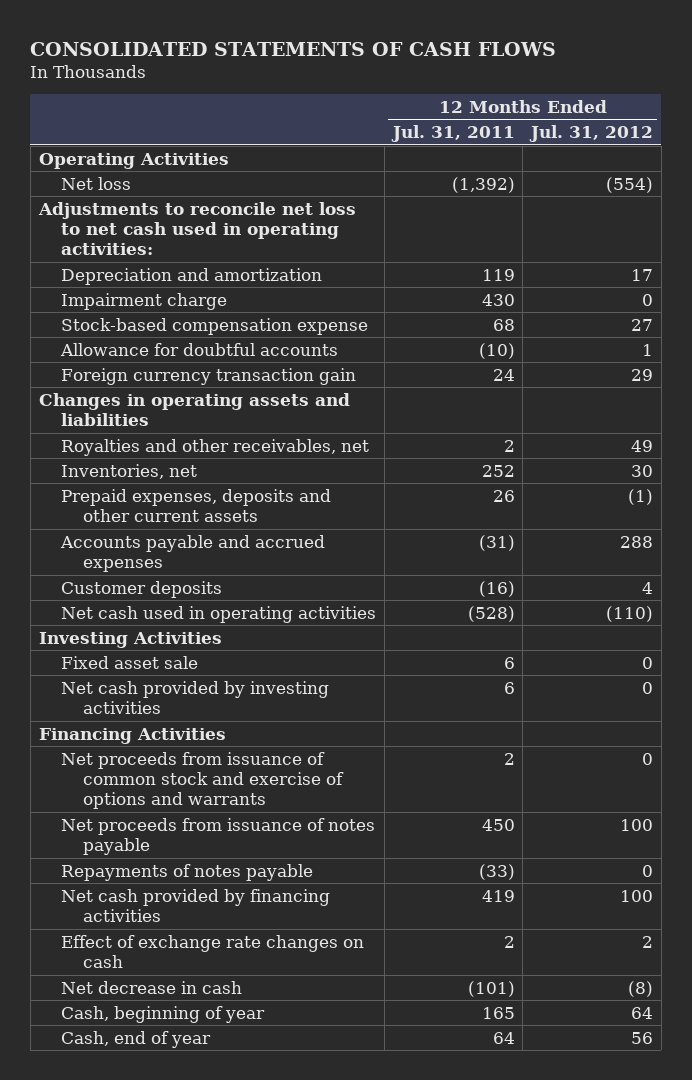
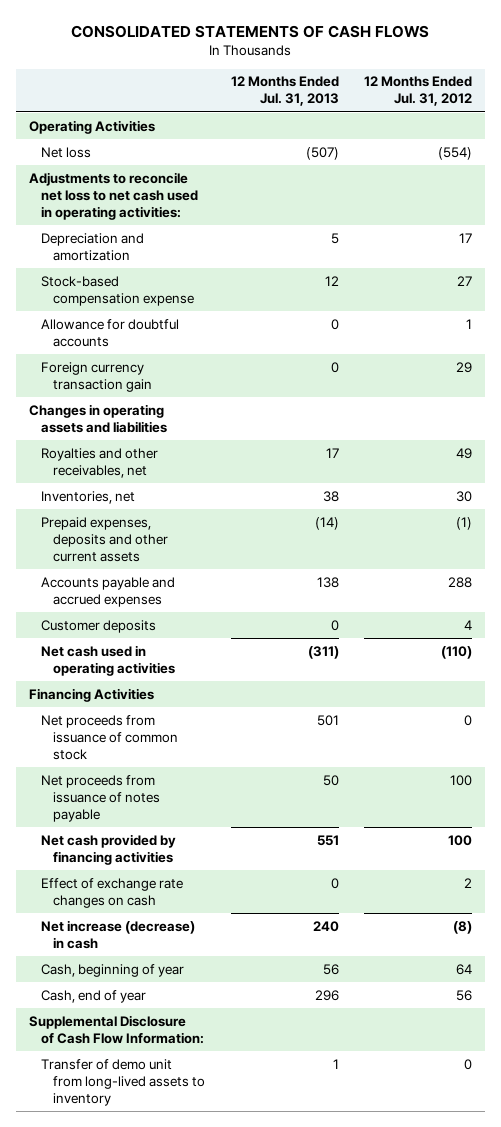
[390,124,515,142] Jul. 31, 2011 -> none
none -> [230,76,339,107] 12 Months Ended Jul. 31, 2013
[60,292,227,310] Impairment charge -> none
[38,631,222,648] Investing Activities -> none
[60,655,198,669] Fixed asset sale -> none
[60,680,329,714] Net cash provided by investing activities -> none
[60,751,345,810] Net proceeds from issuance of common stock and exercise of options and warrants -> [41,714,179,760] Net proceeds from issuance of common stock
[60,863,313,881] Repayments of notes payable -> none
[60,980,242,994] Net decrease in cash -> [41,919,196,949] Net increase (decrease) in cash
none -> [28,1014,205,1044] Supplemental Disclosure of Cash Flow Information:
none -> [41,1058,206,1106] Transfer of demo unit from long-lived assets to inventory

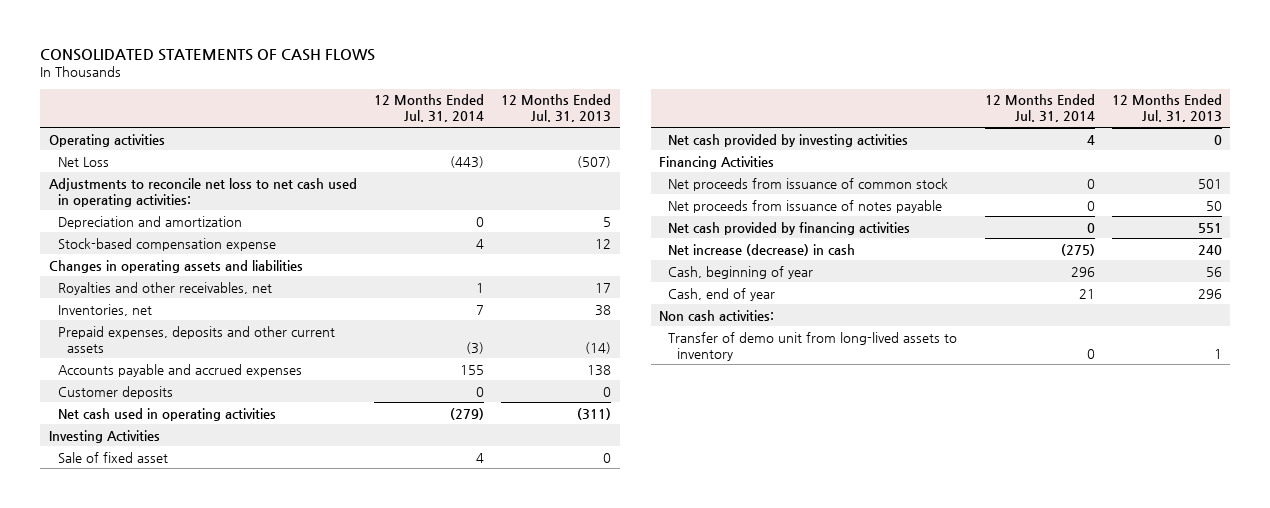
[363,76,472,107] 12 Months Ended Jul. 31, 2012 -> none
none -> [373,94,484,123] 12 Months Ended Jul. 31, 2014
[28,119,155,134] Operating Activities -> [48,133,165,147] Operating activities
[41,146,92,158] Net loss -> [57,156,109,167] Net Loss
[41,318,180,347] Allowance for doubtful accounts -> none
[41,361,153,392] Foreign currency transaction gain -> none
none -> [48,429,160,443] Investing Activities
none -> [57,451,168,463] Sale of fixed asset
none -> [668,133,909,147] Net cash provided by investing activities
[41,877,184,908] Effect of exchange rate changes on cash -> none
[28,1014,205,1044] Supplemental Disclosure of Cash Flow Information: -> none
none -> [659,309,775,321] Non cash activities:

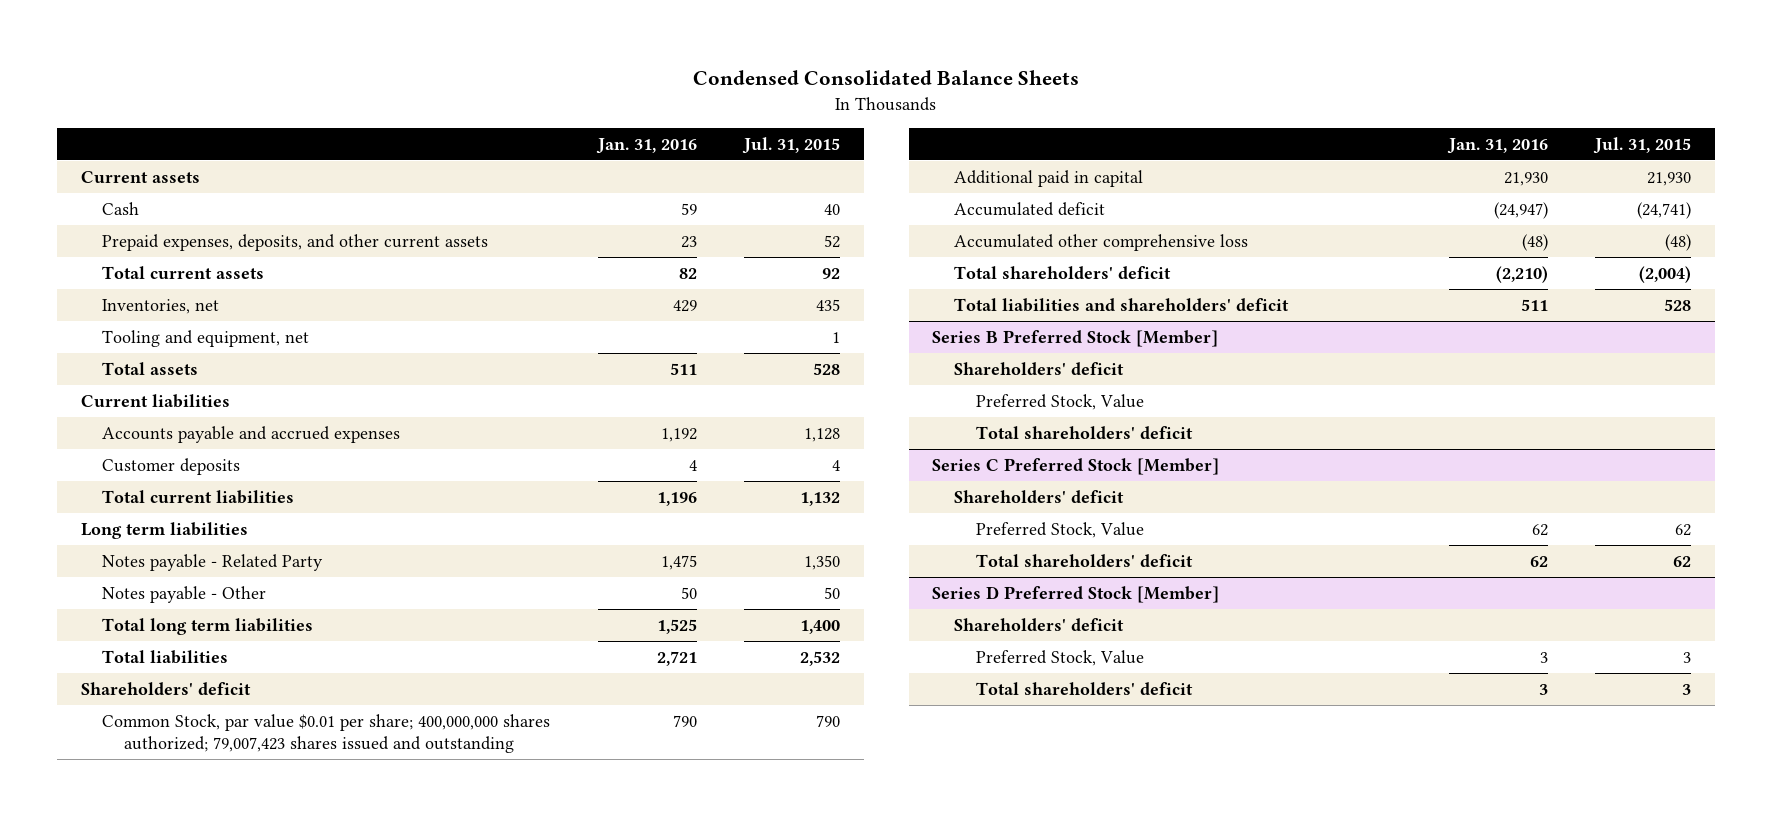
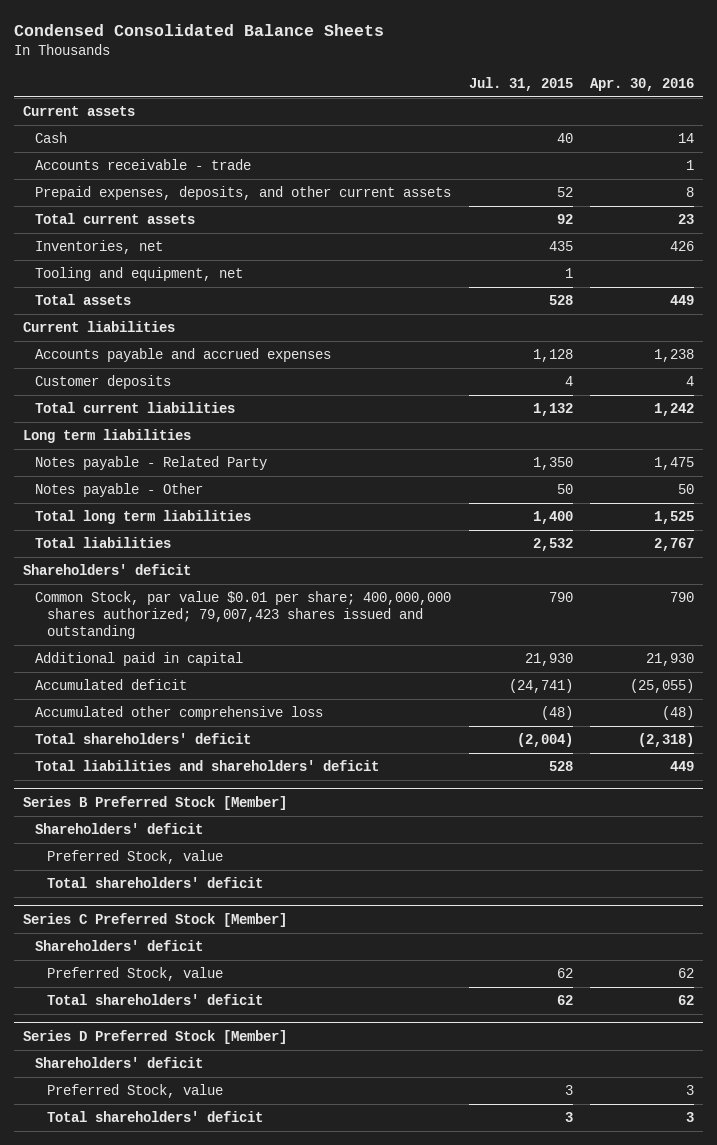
[595,137,697,154] Jan. 31, 2016 -> none
none -> [590,77,695,91] Apr. 30, 2016
none -> [35,159,252,171] Accounts receivable - trade
[975,393,1144,410] Preferred Stock, Value -> [47,850,224,865] Preferred Stock, value
[975,521,1144,538] Preferred Stock, Value -> [47,967,224,982] Preferred Stock, value
[975,649,1144,666] Preferred Stock, Value -> [47,1084,224,1099] Preferred Stock, value

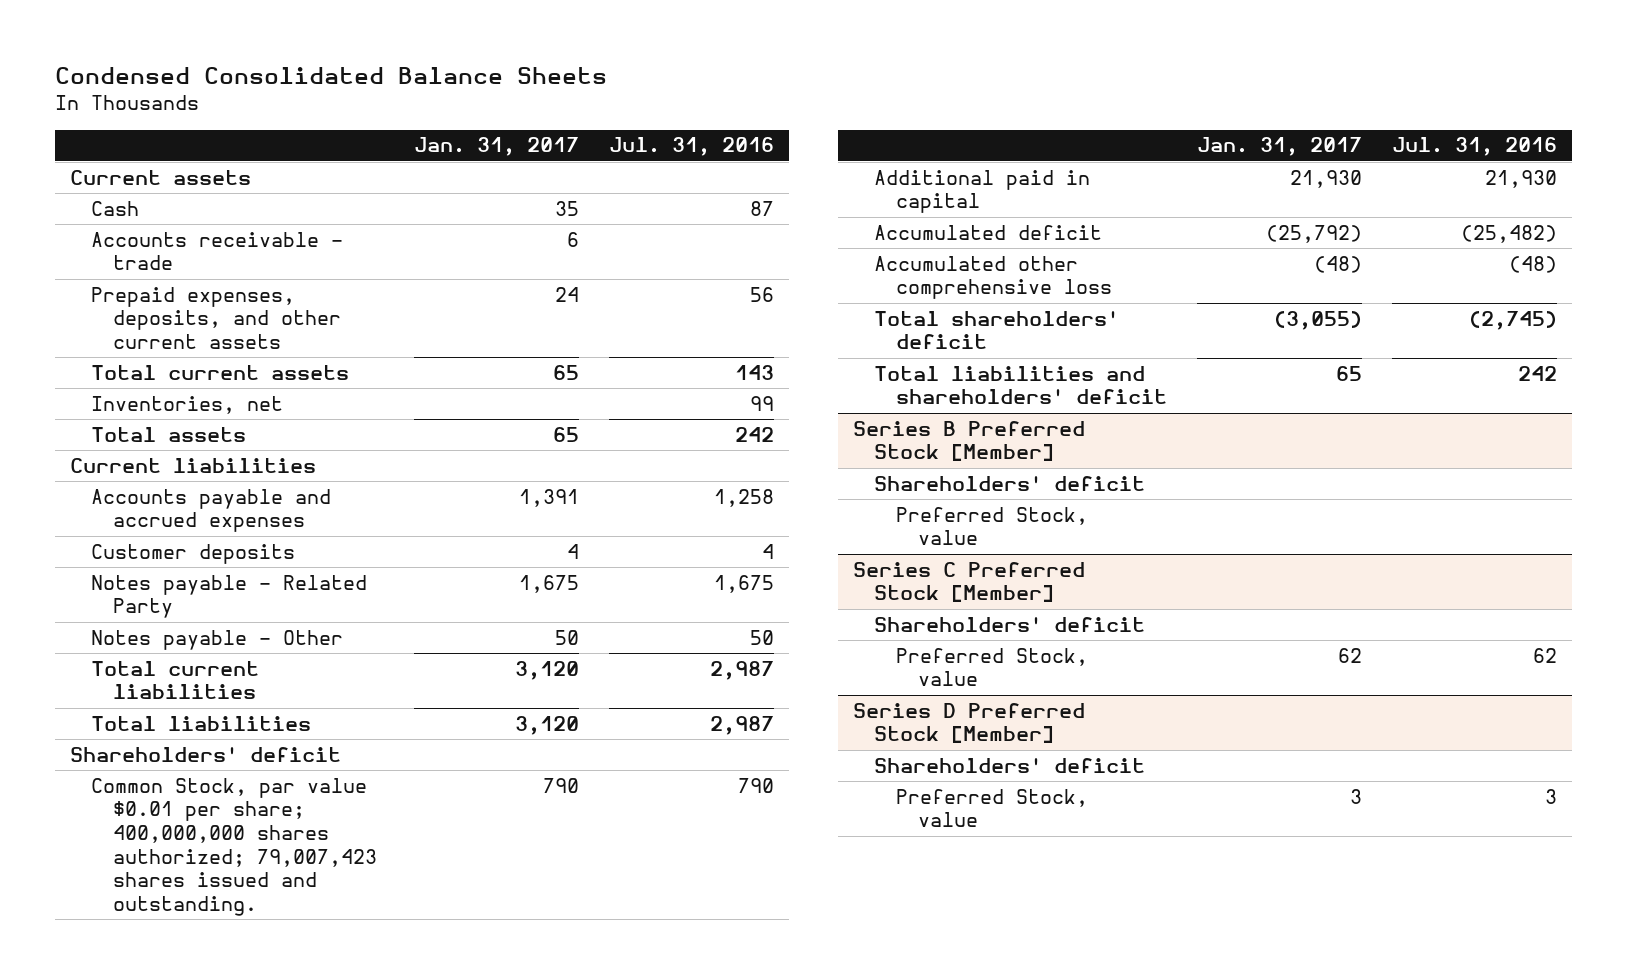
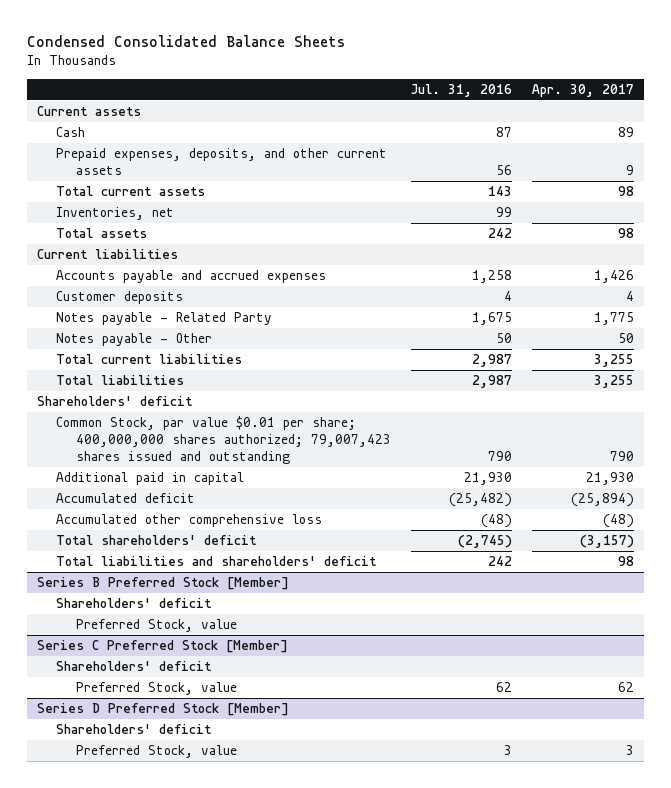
[414,137,580,157] Jan. 31, 2017 -> none
none -> [532,83,635,97] Apr. 30, 2017
[91,231,344,271] Accounts receivable - trade -> none
[91,777,378,916] Common Stock, par value $0.01 per share; 400,000,000 shares authorized; 79,007,423 shares issued and outstanding. -> [56,416,392,465] Common Stock, par value $0.01 per share; 400,000,000 shares authorized; 79,007,423 shares issued and outstanding

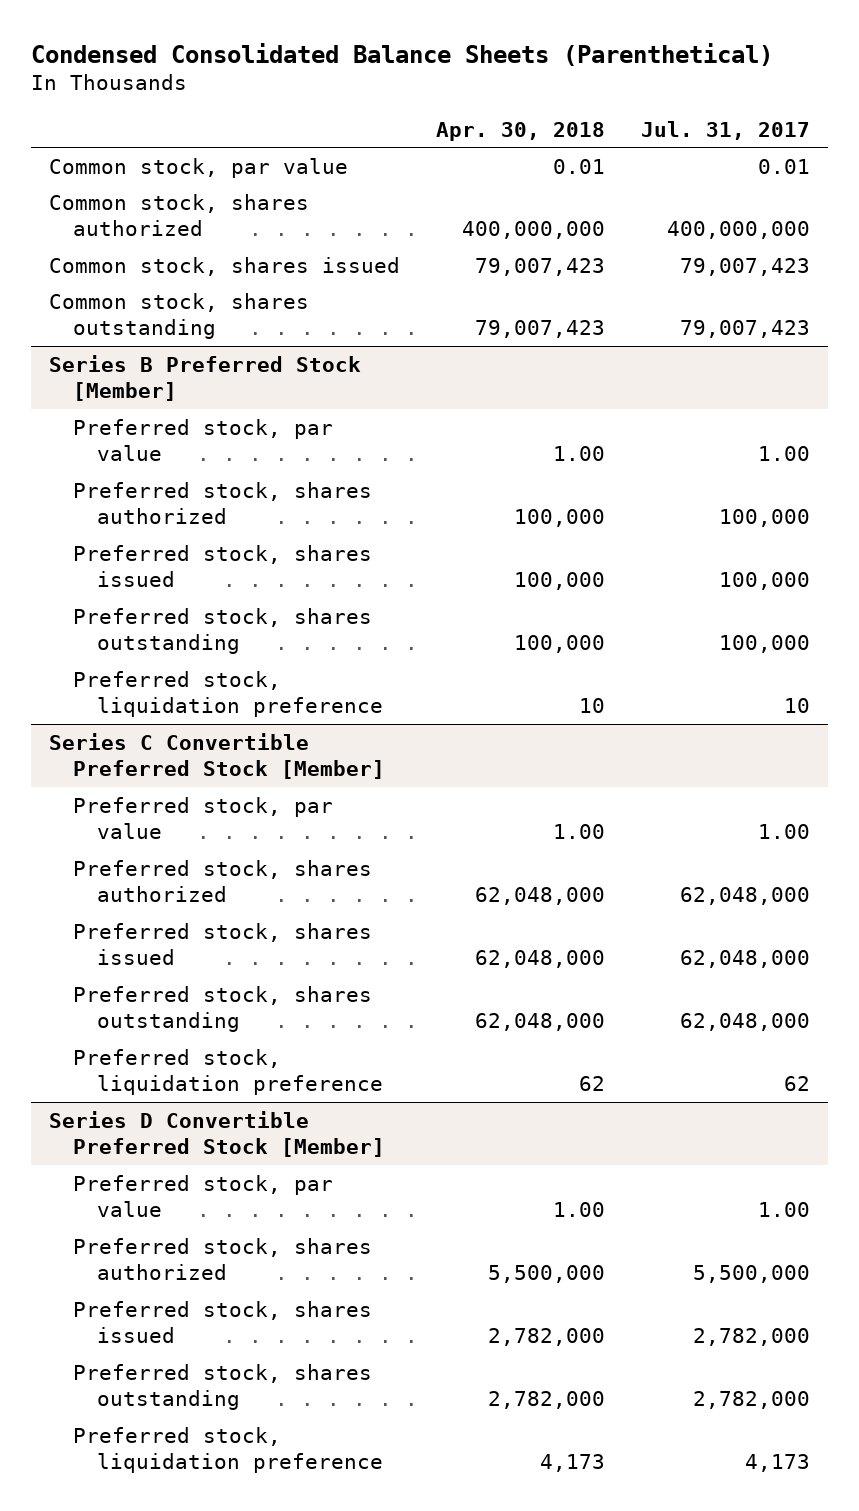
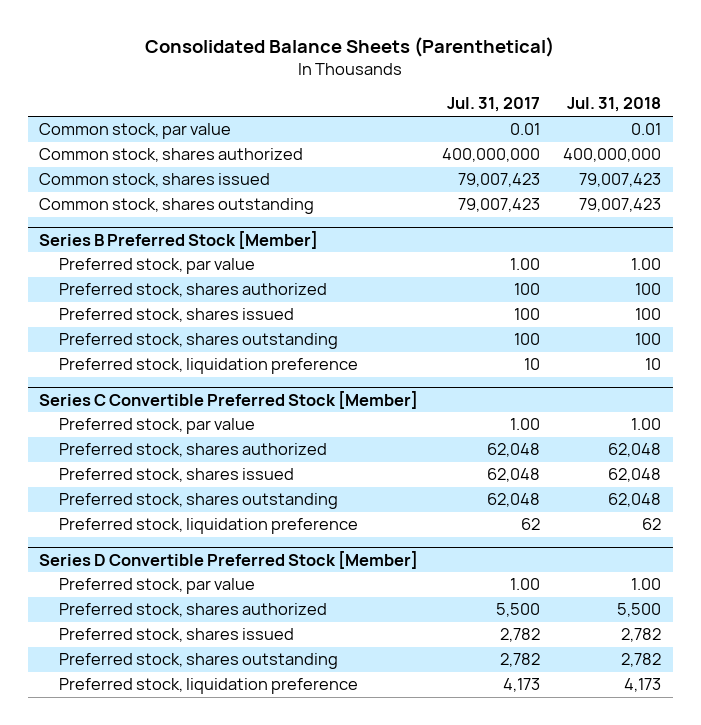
[31,42,774,66] Condensed Consolidated Balance Sheets (Parenthetical) -> [145,36,555,57] Consolidated Balance Sheets (Parenthetical)
[436,121,606,141] Apr. 30, 2018 -> none
none -> [567,97,662,113] Jul. 31, 2018
[719,508,811,527] 100,000 -> [513,283,540,296] 100
[719,571,811,590] 100,000 -> [513,308,540,321] 100
[719,634,811,653] 100,000 -> [513,333,540,346] 100
[680,886,811,905] 62,048,000 -> [486,443,540,458] 62,048
[680,949,811,968] 62,048,000 -> [486,468,540,483] 62,048
[680,1012,811,1031] 62,048,000 -> [486,493,540,508] 62,048
[693,1264,811,1283] 5,500,000 -> [495,603,540,618] 5,500
[693,1327,811,1346] 2,782,000 -> [499,628,540,643] 2,782
[693,1390,811,1409] 2,782,000 -> [499,653,540,668] 2,782

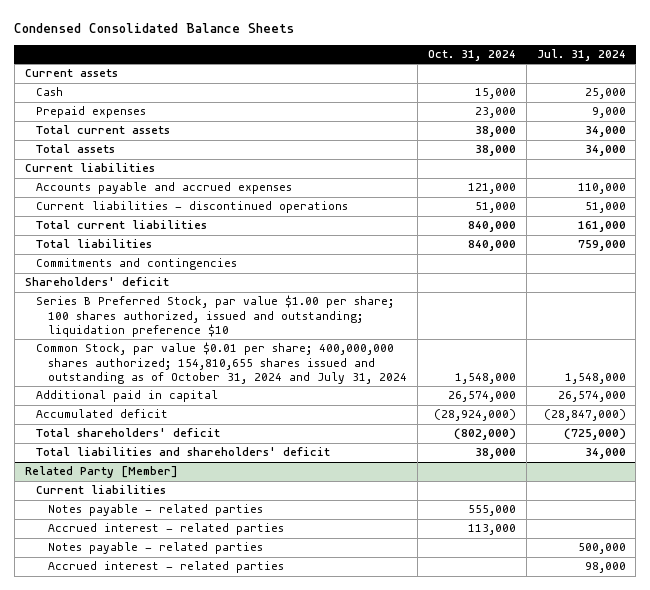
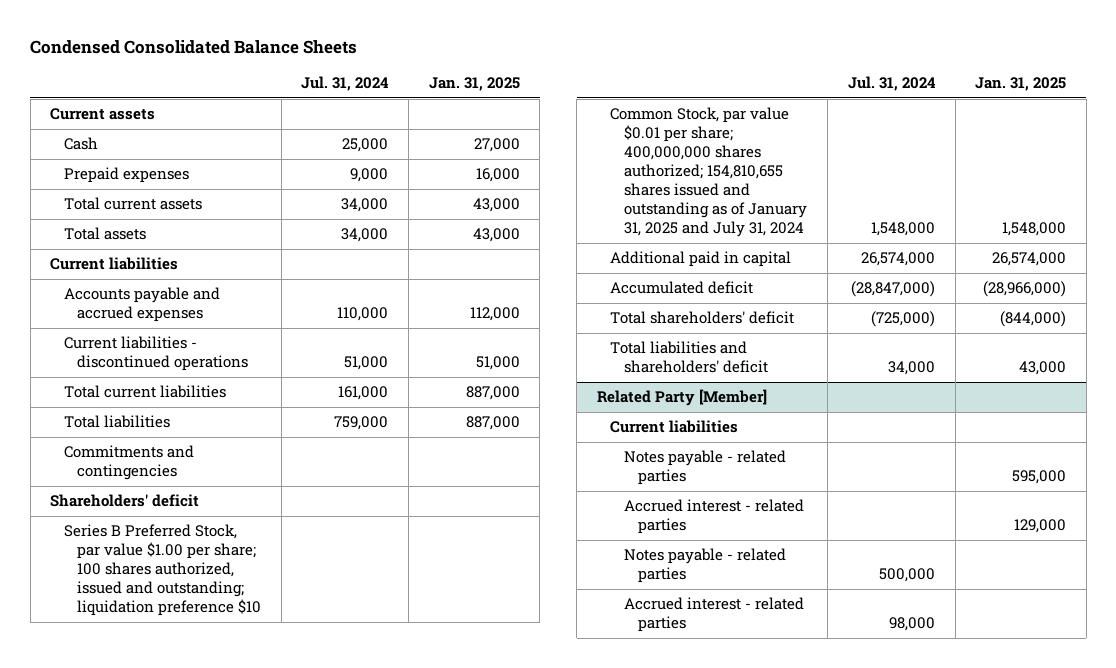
[427,50,516,62] Oct. 31, 2024 -> none
none -> [428,77,520,92] Jan. 31, 2025
[36,342,408,385] Common Stock, par value $0.01 per share; 400,000,000 shares authorized; 154,810,655 shares issued and outstanding as of October 31, 2024 and July 31, 2024 -> [610,107,807,238] Common Stock, par value $0.01 per share; 400,000,000 shares authorized; 154,810,655 shares issued and outstanding as of January 31, 2025 and July 31, 2024

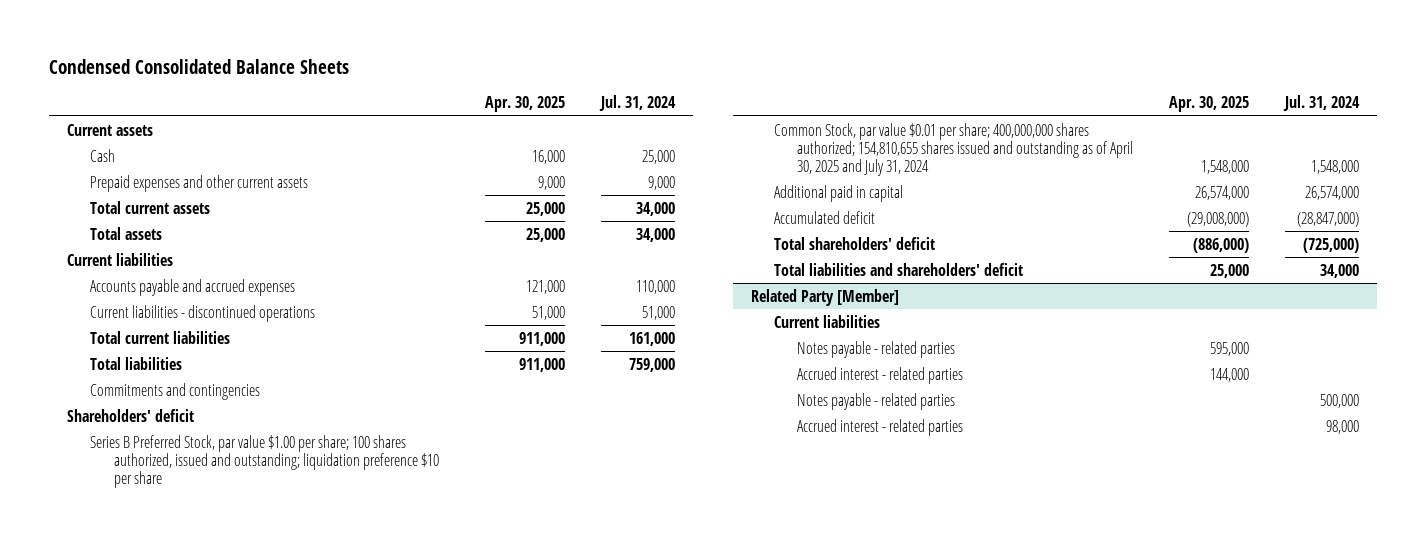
[428,77,520,92] Jan. 31, 2025 -> none
none -> [485,96,566,113] Apr. 30, 2025
[63,167,189,184] Prepaid expenses -> none
none -> [90,174,309,192] Prepaid expenses and other current assets
[63,524,262,617] Series B Preferred Stock, par value $1.00 per share; 100 shares authorized, issued and outstanding; liquidation preference $10 -> [90,434,439,489] Series B Preferred Stock, par value $1.00 per share; 100 shares authorized, issued and outstanding; liquidation preference $10 per share
[610,107,807,238] Common Stock, par value $0.01 per share; 400,000,000 shares authorized; 154,810,655 shares issued and outstanding as of January 31, 2025 and July 31, 2024 -> [774,122,1134,177] Common Stock, par value $0.01 per share; 400,000,000 shares authorized; 154,810,655 shares issued and outstanding as of April 30, 2025 and July 31, 2024

